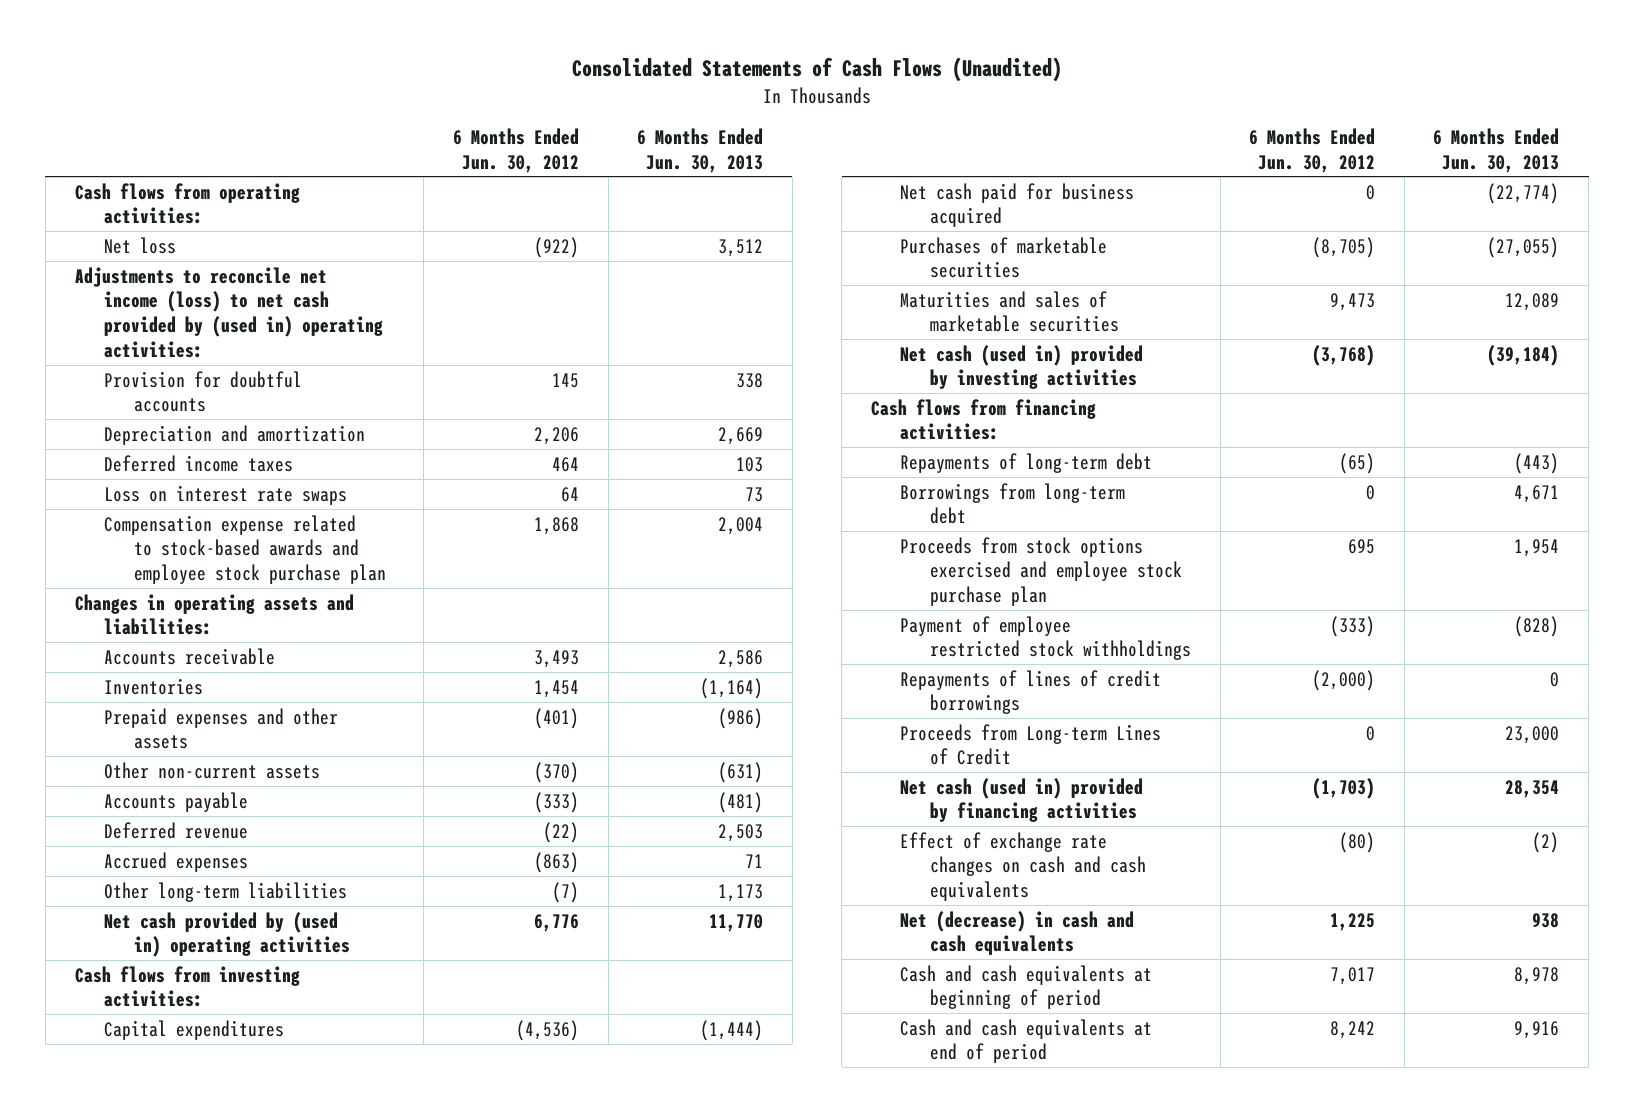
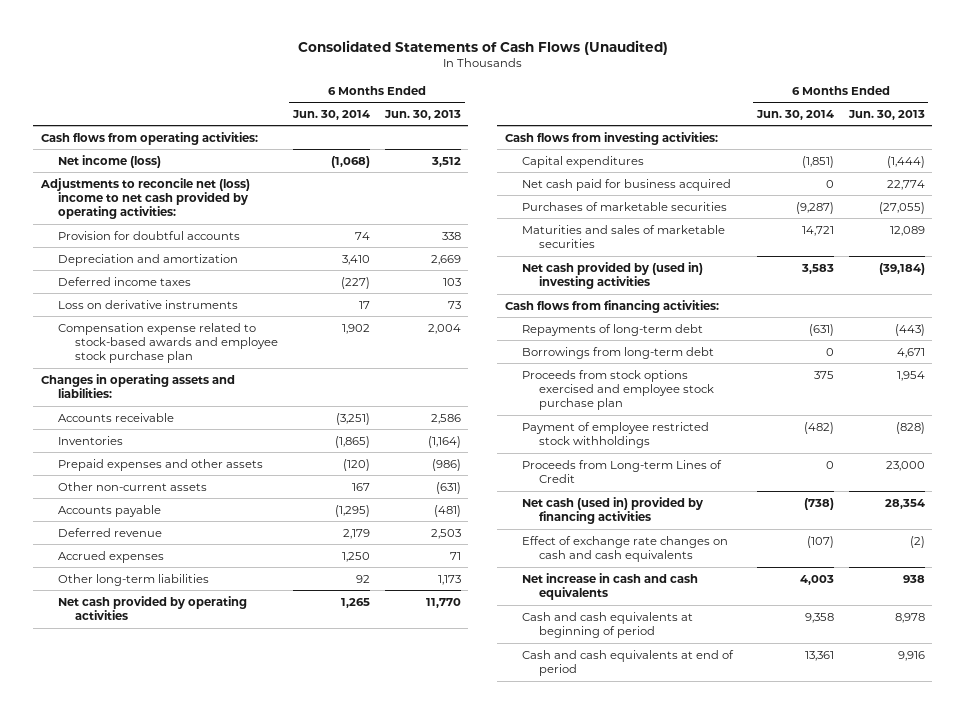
[453,127,580,173] 6 Months Ended Jun. 30, 2012 -> none
none -> [291,109,370,120] Jun. 30, 2014
[104,236,177,254] Net loss -> [58,154,162,168] Net income (loss)
[74,266,384,358] Adjustments to reconcile net income (loss) to net cash provided by (used in) operating activities: -> [39,177,250,220] Adjustments to reconcile net (loss) income to net cash provided by operating activities:
[104,484,348,505] Loss on interest rate swaps -> [58,299,239,309] Loss on derivative instruments
[104,911,350,958] Net cash provided by (used in) operating activities -> [58,595,248,621] Net cash provided by operating activities
[1487,182,1560,204] (22,774) -> [886,179,925,190] 22,774
[900,344,1144,390] Net cash (used in) provided by investing activities -> [521,261,703,290] Net cash provided by (used in) investing activities
[900,669,1162,715] Repayments of lines of credit borrowings -> none
[900,910,1135,956] Net (decrease) in cash and cash equivalents -> [521,572,698,601] Net increase in cash and cash equivalents

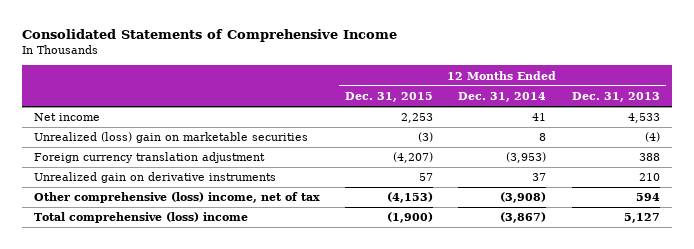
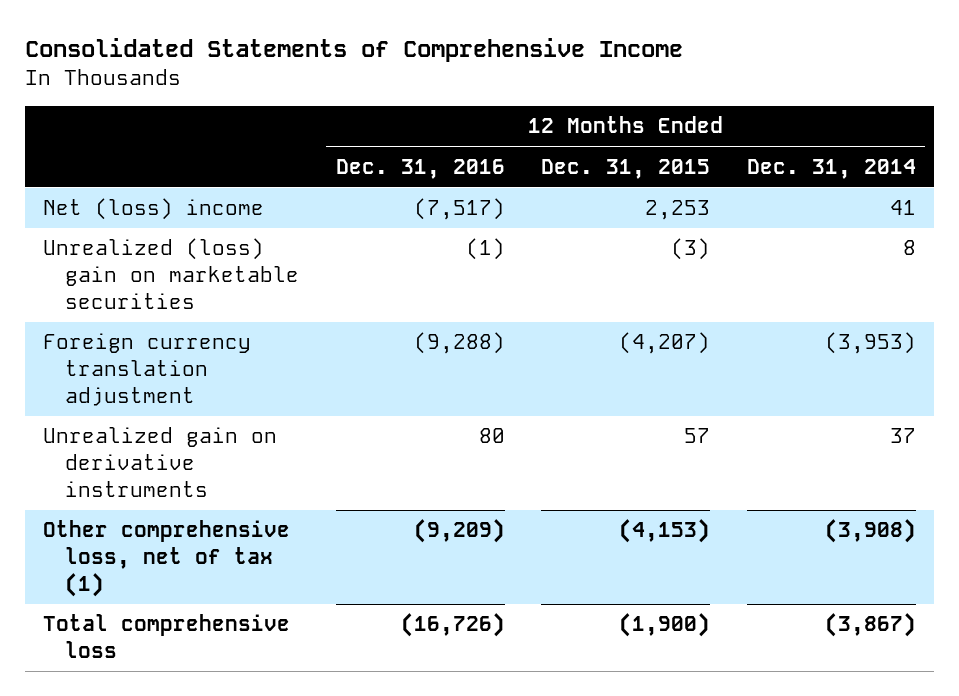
[571,91,660,102] Dec. 31, 2013 -> none
none -> [335,158,505,179] Dec. 31, 2016
[34,113,101,122] Net income -> [43,198,265,221] Net (loss) income
[34,192,321,204] Other comprehensive (loss) income, net of tax -> [43,520,291,598] Other comprehensive loss, net of tax (1)
[34,212,249,224] Total comprehensive (loss) income -> [43,614,291,659] Total comprehensive loss

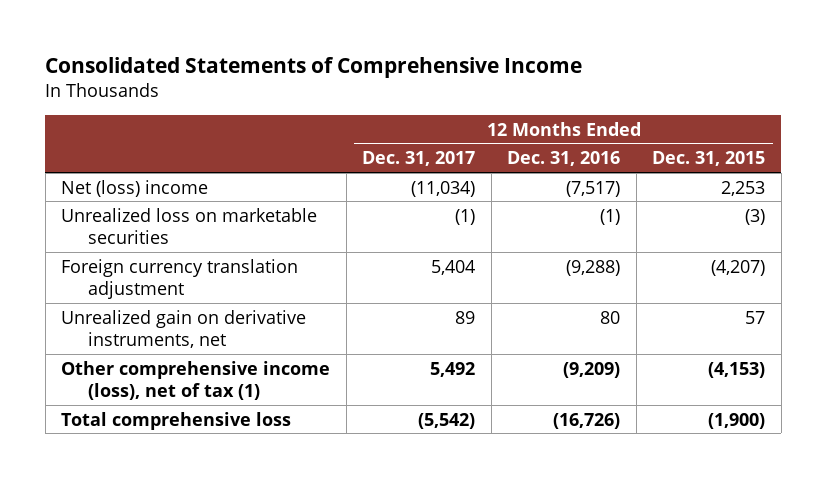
[746,158,916,179] Dec. 31, 2014 -> none
none -> [362,151,476,167] Dec. 31, 2017
[43,238,300,310] Unrealized (loss) gain on marketable securities -> [61,207,318,245] Unrealized loss on marketable securities
[43,427,278,498] Unrealized gain on derivative instruments -> [61,309,307,349] Unrealized gain on derivative instruments, net
[43,520,291,598] Other comprehensive loss, net of tax (1) -> [61,360,331,401] Other comprehensive income (loss), net of tax (1)

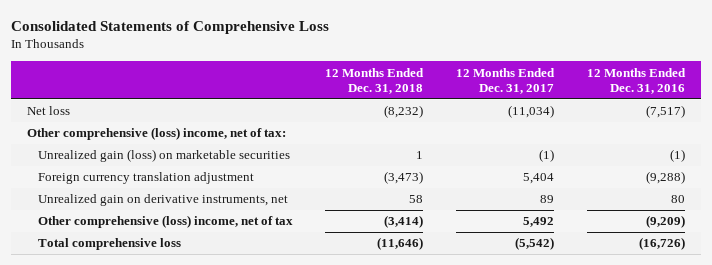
[45,57,583,79] Consolidated Statements of Comprehensive Income -> [10,20,329,34] Consolidated Statements of Comprehensive Loss
[652,151,766,167] Dec. 31, 2015 -> none
none -> [325,67,425,94] 12 Months Ended Dec. 31, 2018
[61,179,209,197] Net (loss) income -> [27,106,71,116] Net loss
none -> [27,127,287,141] Other comprehensive (loss) income, net of tax:
[61,207,318,245] Unrealized loss on marketable securities -> [37,149,290,163] Unrealized gain (loss) on marketable securities
[61,360,331,401] Other comprehensive income (loss), net of tax (1) -> [37,215,293,229] Other comprehensive (loss) income, net of tax

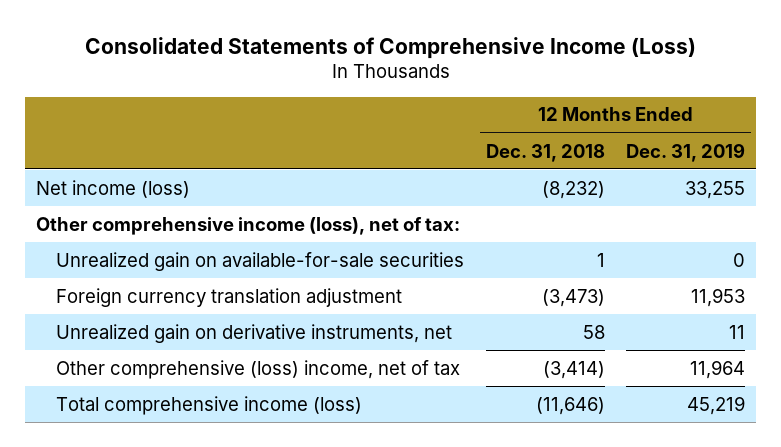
[10,20,329,34] Consolidated Statements of Comprehensive Loss -> [84,36,696,59] Consolidated Statements of Comprehensive Income (Loss)
[456,67,556,94] 12 Months Ended Dec. 31, 2017 -> none
[586,67,686,94] 12 Months Ended Dec. 31, 2016 -> none
none -> [626,142,746,162] Dec. 31, 2019
[27,106,71,116] Net loss -> [36,179,191,198] Net income (loss)
[27,127,287,141] Other comprehensive (loss) income, net of tax: -> [36,216,461,235] Other comprehensive income (loss), net of tax:
[37,149,290,163] Unrealized gain (loss) on marketable securities -> [56,251,465,271] Unrealized gain on available-for-sale securities
[37,238,181,251] Total comprehensive loss -> [56,395,363,415] Total comprehensive income (loss)

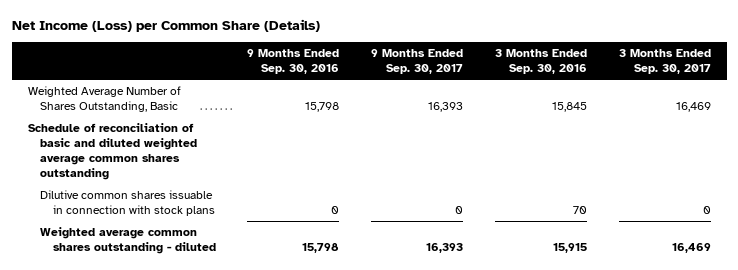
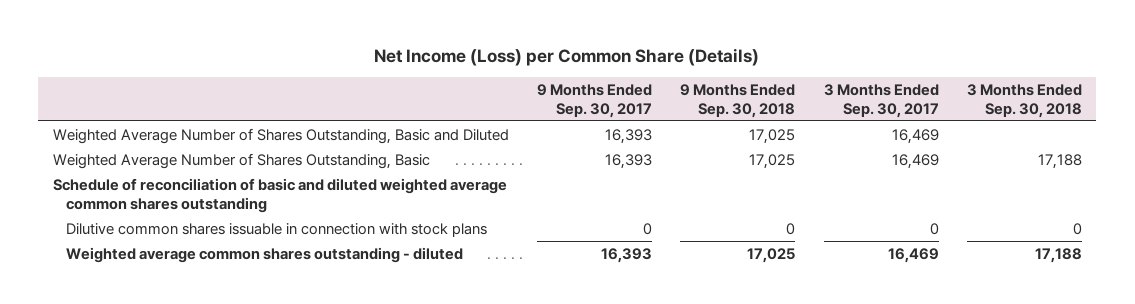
[247,49,340,75] 9 Months Ended Sep. 30, 2016 -> none
[494,49,587,75] 3 Months Ended Sep. 30, 2016 -> none
none -> [680,83,796,118] 9 Months Ended Sep. 30, 2018
none -> [966,83,1082,118] 3 Months Ended Sep. 30, 2018
none -> [52,127,509,144] Weighted Average Number of Shares Outstanding, Basic and Diluted

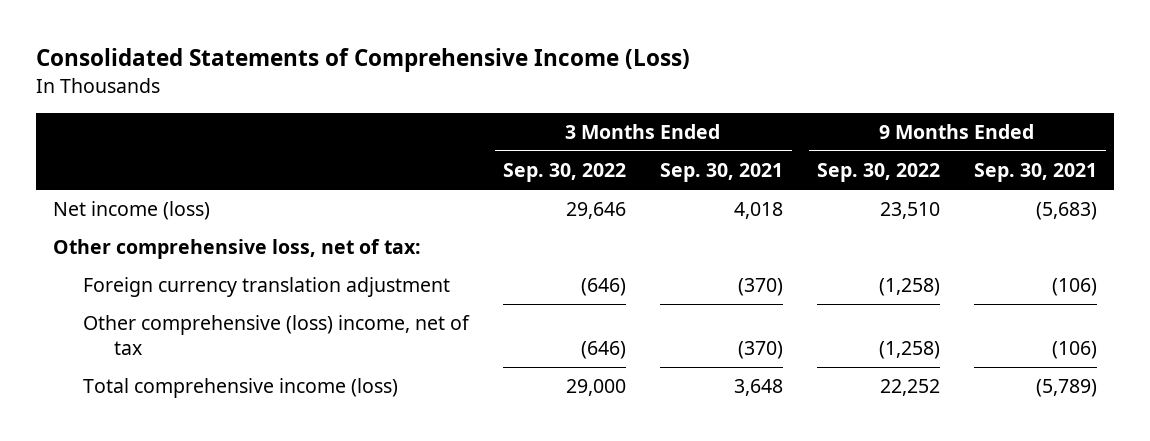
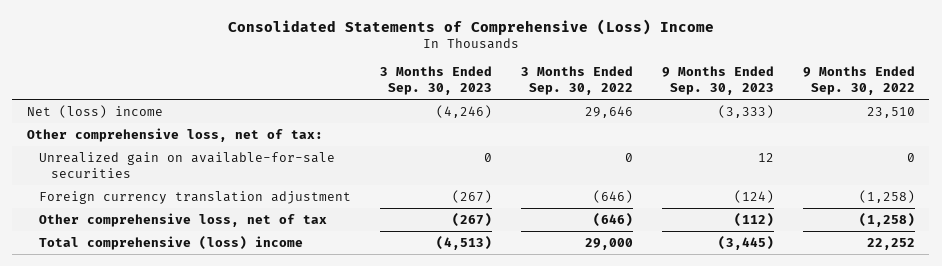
[35,48,690,73] Consolidated Statements of Comprehensive Income (Loss) -> [227,18,714,35] Consolidated Statements of Comprehensive (Loss) Income
[660,163,784,183] Sep. 30, 2021 -> none
[974,163,1098,183] Sep. 30, 2021 -> none
none -> [380,66,493,96] 3 Months Ended Sep. 30, 2023
none -> [661,66,774,96] 9 Months Ended Sep. 30, 2023
[52,201,210,221] Net income (loss) -> [26,104,163,118] Net (loss) income
none -> [39,151,336,178] Unrealized gain on available-for-sale securities
[83,315,471,355] Other comprehensive (loss) income, net of tax -> [39,212,328,227] Other comprehensive loss, net of tax
[83,378,399,399] Total comprehensive income (loss) -> [39,235,304,250] Total comprehensive (loss) income

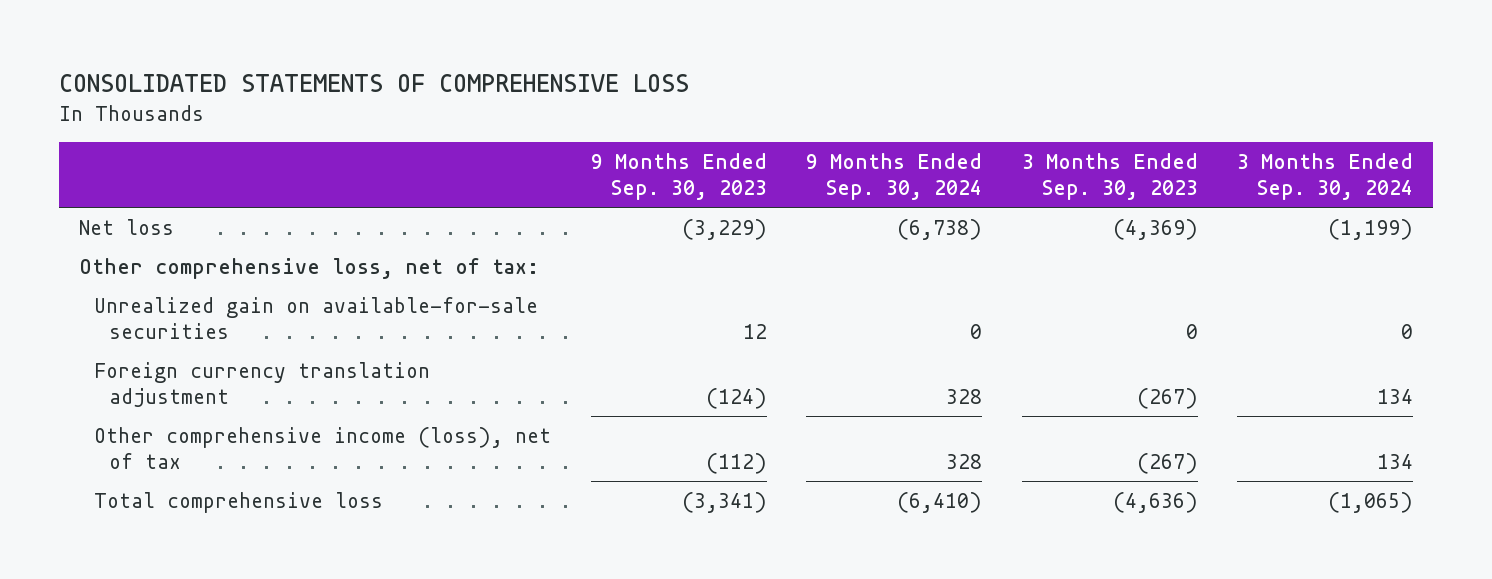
[227,18,714,35] Consolidated Statements of Comprehensive (Loss) Income -> [59,74,690,93] CONSOLIDATED STATEMENTS OF COMPREHENSIVE LOSS
[521,66,634,96] 3 Months Ended Sep. 30, 2022 -> none
[802,66,915,96] 9 Months Ended Sep. 30, 2022 -> none
none -> [806,152,983,200] 9 Months Ended Sep. 30, 2024
none -> [1237,152,1414,200] 3 Months Ended Sep. 30, 2024
[26,104,163,118] Net (loss) income -> [79,218,175,235] Net loss
[436,104,493,118] (4,246) -> [1112,218,1198,240] (4,369)
[717,104,774,118] (3,333) -> [681,218,767,240] (3,229)
[39,212,328,227] Other comprehensive loss, net of tax -> [94,426,552,470] Other comprehensive income (loss), net of tax
[39,235,304,250] Total comprehensive (loss) income -> [94,491,384,513] Total comprehensive loss
[436,235,493,250] (4,513) -> [1112,491,1198,513] (4,636)
[717,235,774,250] (3,445) -> [681,491,767,513] (3,341)

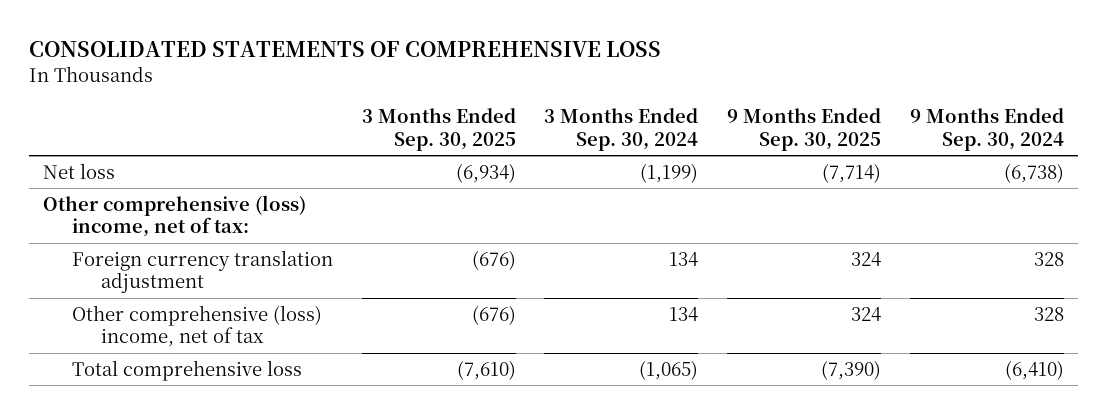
[590,152,767,200] 9 Months Ended Sep. 30, 2023 -> none
[1021,152,1198,200] 3 Months Ended Sep. 30, 2023 -> none
none -> [361,108,516,151] 3 Months Ended Sep. 30, 2025
none -> [727,108,882,151] 9 Months Ended Sep. 30, 2025
[94,296,539,340] Unrealized gain on available-for-sale securities -> none
[79,257,540,279] Other comprehensive loss, net of tax: -> [42,194,306,238] Other comprehensive (loss) income, net of tax:
[94,426,552,470] Other comprehensive income (loss), net of tax -> [72,304,323,348] Other comprehensive (loss) income, net of tax

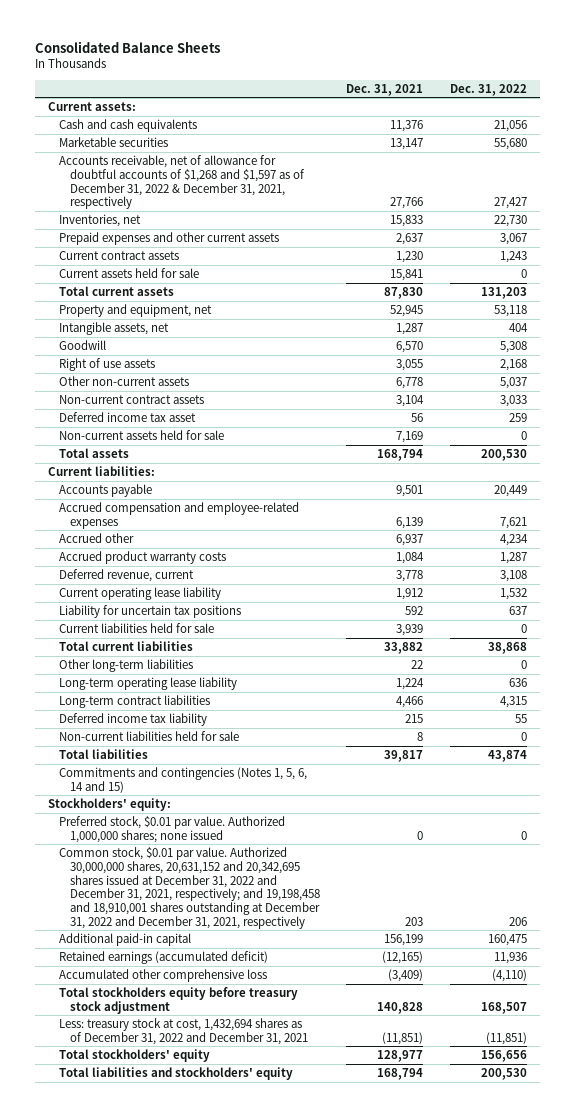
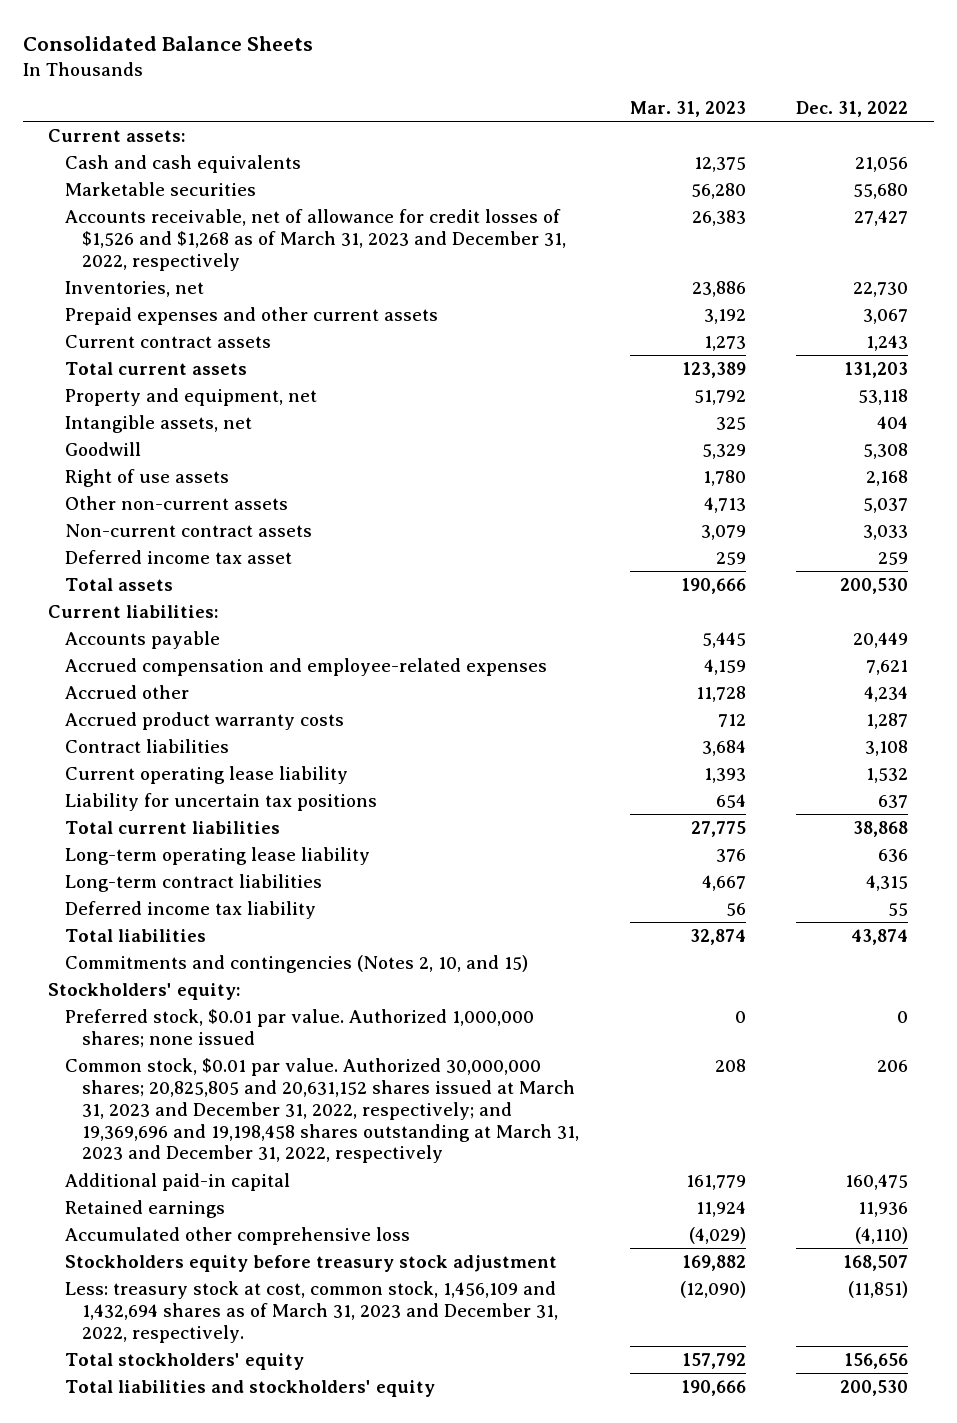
[346,83,424,96] Dec. 31, 2021 -> none
none -> [629,101,746,118] Mar. 31, 2023
[58,155,305,210] Accounts receivable, net of allowance for doubtful accounts of $1,268 and $1,597 as of December 31, 2022 & December 31, 2021, respectively -> [64,208,566,271] Accounts receivable, net of allowance for credit losses of $1,526 and $1,268 as of March 31, 2023 and December 31, 2022, respectively
[58,268,199,279] Current assets held for sale -> none
[58,430,224,441] Non-current assets held for sale -> none
[58,569,194,583] Deferred revenue, current -> [64,738,229,753] Contract liabilities
[58,623,214,634] Current liabilities held for sale -> none
[58,659,193,673] Other long-term liabilities -> none
[58,731,239,742] Non-current liabilities held for sale -> none
[58,767,307,793] Commitments and contingencies (Notes 1, 5, 6, 14 and 15) -> [64,954,528,973] Commitments and contingencies (Notes 2, 10, and 15)
[58,847,320,929] Common stock, $0.01 par value. Authorized 30,000,000 shares, 20,631,152 and 20,342,695 shares issued at December 31, 2022 and December 31, 2021, respectively; and 19,198,458 and 18,910,001 shares outstanding at December 31, 2022 and December 31, 2021, respectively -> [64,1057,579,1164] Common stock, $0.01 par value. Authorized 30,000,000 shares; 20,825,805 and 20,631,152 shares issued at March 31, 2023 and December 31, 2022, respectively; and 19,369,696 and 19,198,458 shares outstanding at March 31, 2023 and December 31, 2022, respectively
[58,951,268,965] Retained earnings (accumulated deficit) -> [64,1199,225,1218] Retained earnings
[58,987,298,1014] Total stockholders equity before treasury stock adjustment -> [64,1254,557,1272] Stockholders equity before treasury stock adjustment
[58,1018,308,1045] Less: treasury stock at cost, 1,432,694 shares as of December 31, 2022 and December 31, 2021 -> [64,1280,558,1343] Less: treasury stock at cost, common stock, 1,456,109 and 1,432,694 shares as of March 31, 2023 and December 31, 2022, respectively.

